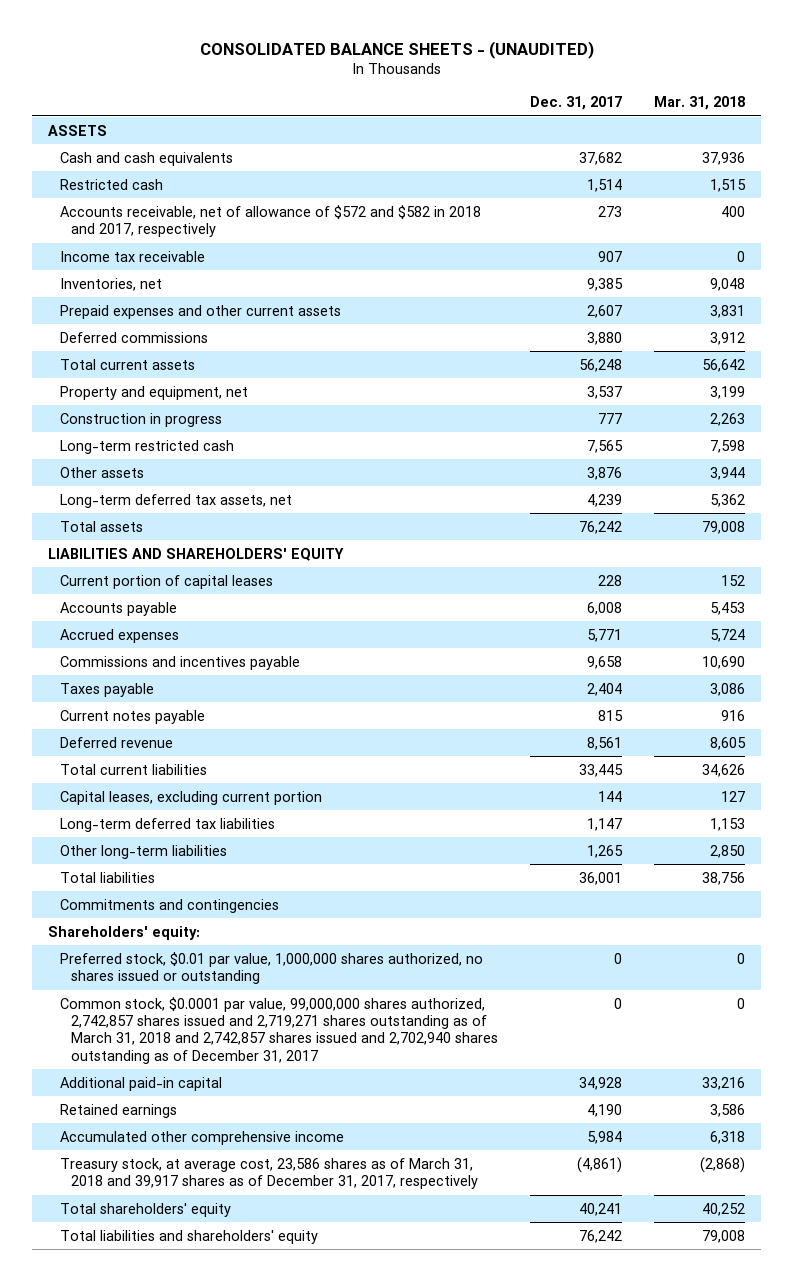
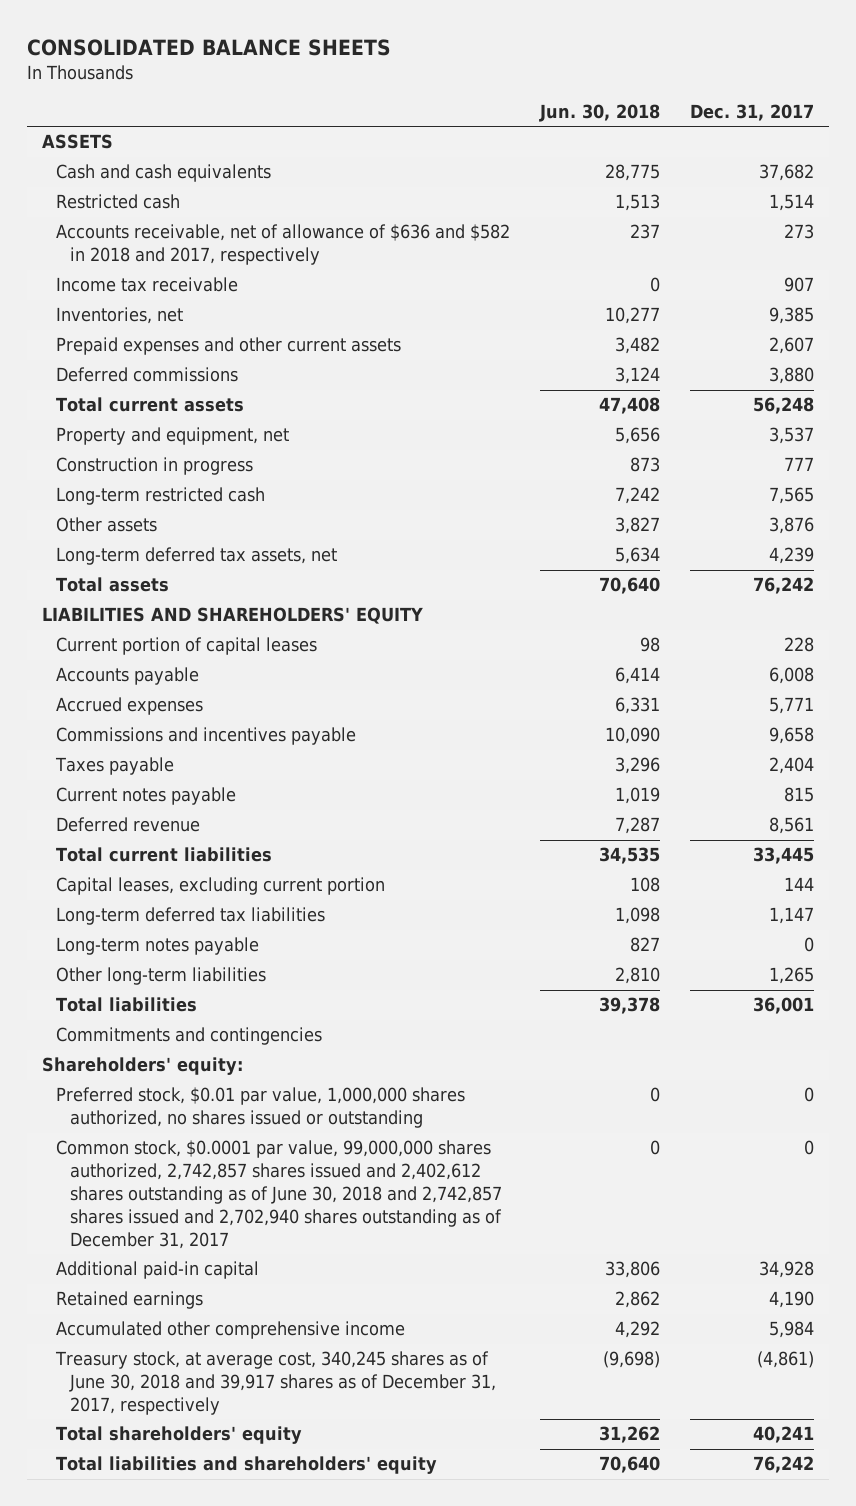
[199,40,594,59] CONSOLIDATED BALANCE SHEETS - (UNAUDITED) -> [27,38,392,56] CONSOLIDATED BALANCE SHEETS
[653,96,745,111] Mar. 31, 2018 -> none
none -> [538,103,660,122] Jun. 30, 2018
[59,204,481,238] Accounts receivable, net of allowance of $572 and $582 in 2018 and 2017, respectively -> [56,224,511,266] Accounts receivable, net of allowance of $636 and $582 in 2018 and 2017, respectively
none -> [56,937,260,956] Long-term notes payable
[59,996,499,1064] Common stock, $0.0001 par value, 99,000,000 shares authorized, 2,742,857 shares issued and 2,719,271 shares outstanding as of March 31, 2018 and 2,742,857 shares issued and 2,702,940 shares outstanding as of December 31, 2017 -> [56,1140,502,1249] Common stock, $0.0001 par value, 99,000,000 shares authorized, 2,742,857 shares issued and 2,402,612 shares outstanding as of June 30, 2018 and 2,742,857 shares issued and 2,702,940 shares outstanding as of December 31, 2017
[59,1157,479,1190] Treasury stock, at average cost, 23,586 shares as of March 31, 2018 and 39,917 shares as of December 31, 2017, respectively -> [55,1351,496,1415] Treasury stock, at average cost, 340,245 shares as of June 30, 2018 and 39,917 shares as of December 31, 2017, respectively

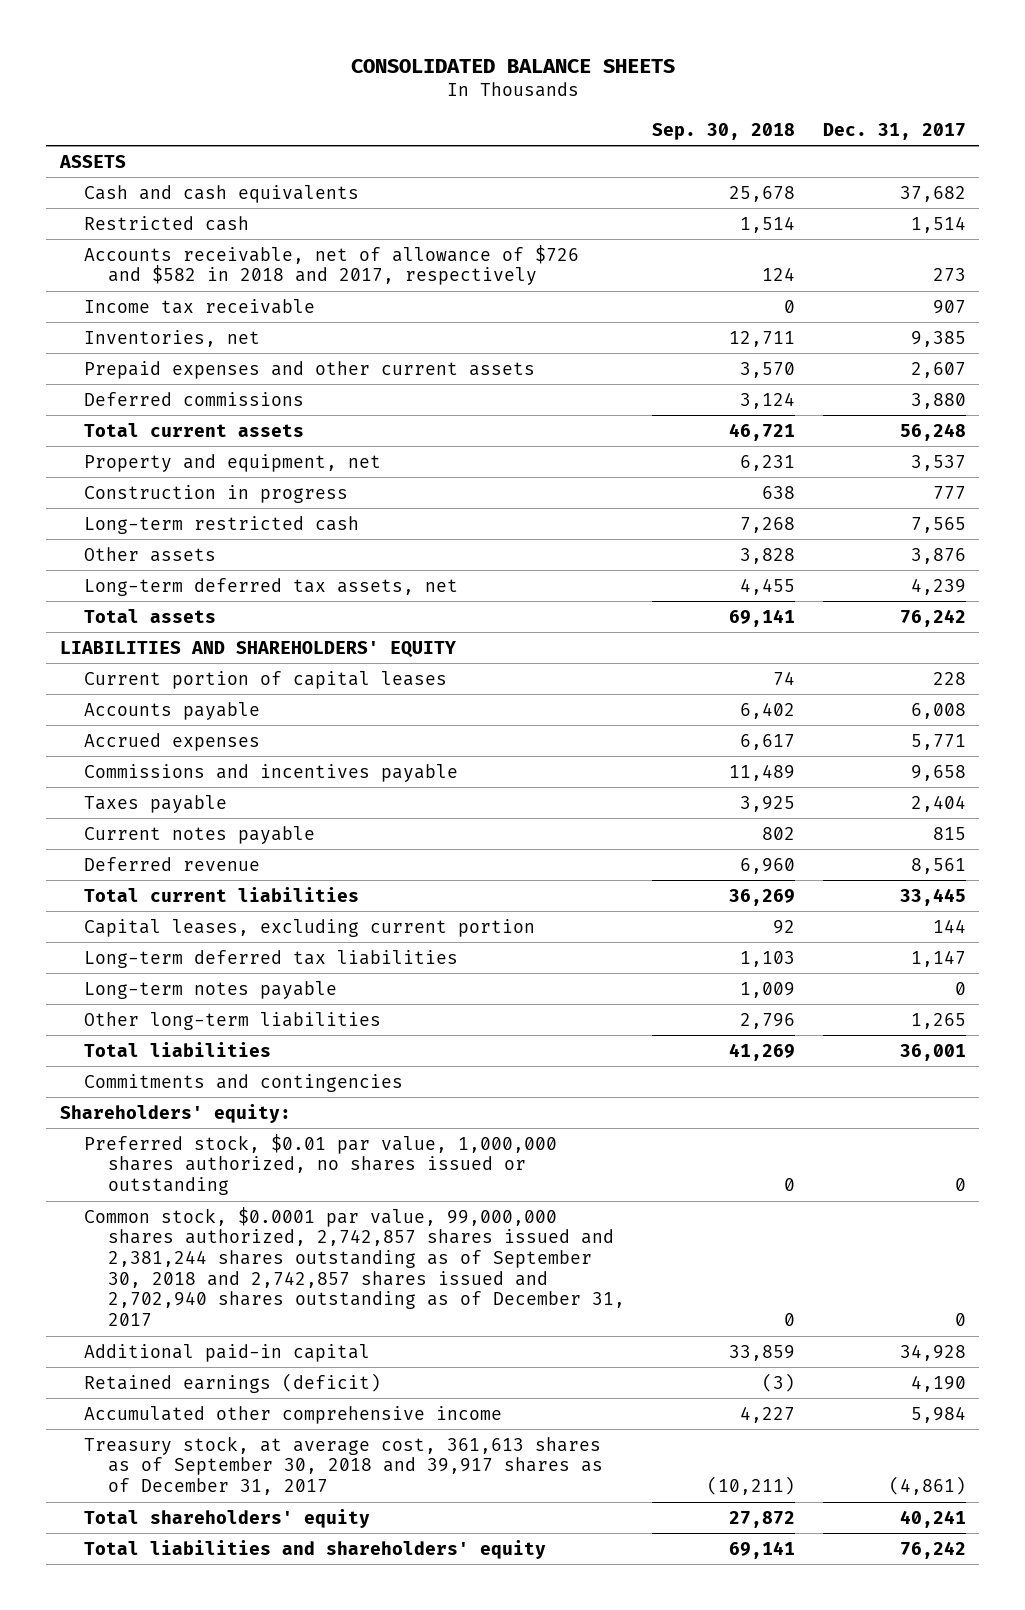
[538,103,660,122] Jun. 30, 2018 -> none
none -> [652,122,796,140] Sep. 30, 2018
[56,224,511,266] Accounts receivable, net of allowance of $636 and $582 in 2018 and 2017, respectively -> [83,244,579,286] Accounts receivable, net of allowance of $726 and $582 in 2018 and 2017, respectively
[56,1140,502,1249] Common stock, $0.0001 par value, 99,000,000 shares authorized, 2,742,857 shares issued and 2,402,612 shares outstanding as of June 30, 2018 and 2,742,857 shares issued and 2,702,940 shares outstanding as of December 31, 2017 -> [83,1206,626,1326] Common stock, $0.0001 par value, 99,000,000 shares authorized, 2,742,857 shares issued and 2,381,244 shares outstanding as of September 30, 2018 and 2,742,857 shares issued and 2,702,940 shares outstanding as of December 31, 2017
[56,1291,204,1310] Retained earnings -> [83,1372,381,1393] Retained earnings (deficit)
[55,1351,496,1415] Treasury stock, at average cost, 340,245 shares as of June 30, 2018 and 39,917 shares as of December 31, 2017, respectively -> [83,1435,604,1496] Treasury stock, at average cost, 361,613 shares as of September 30, 2018 and 39,917 shares as of December 31, 2017

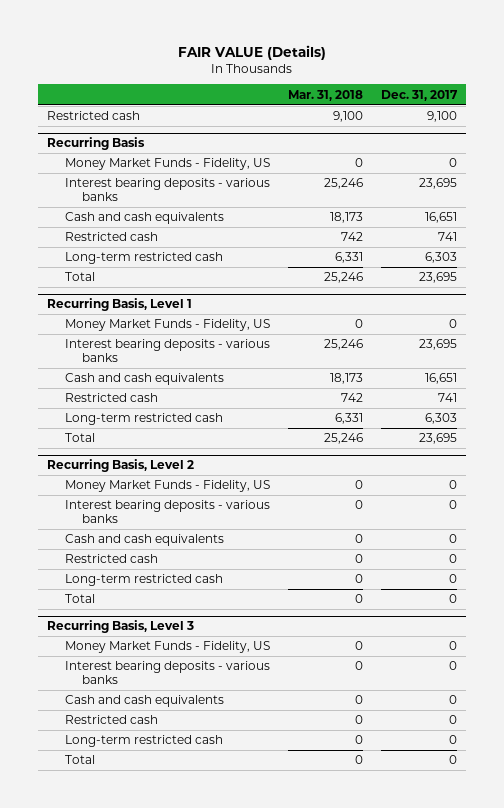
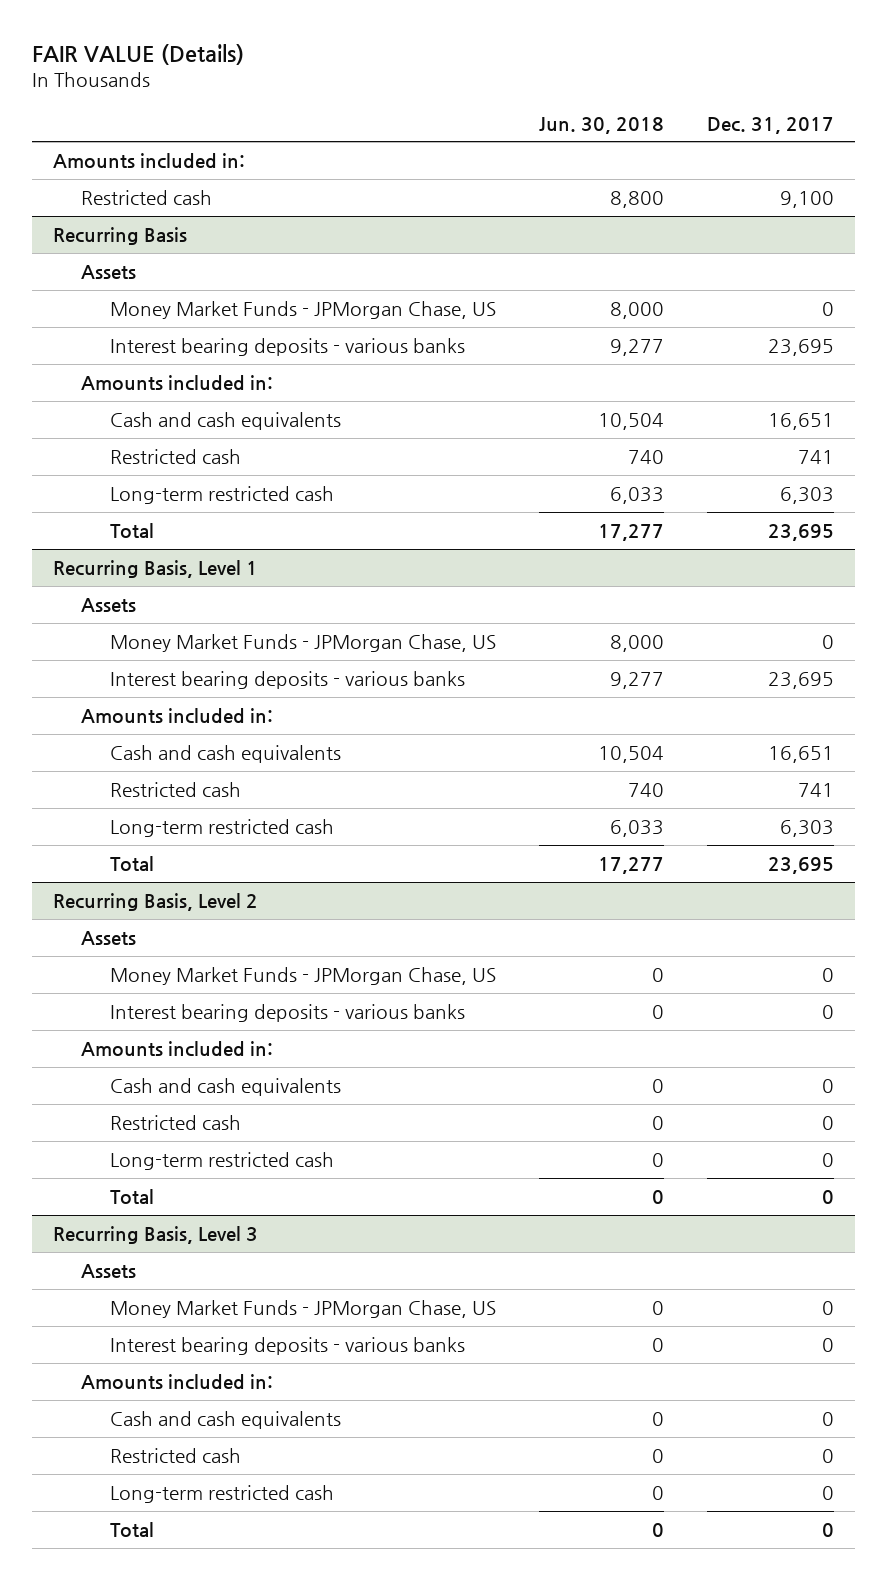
[287,89,363,101] Mar. 31, 2018 -> none
none -> [538,116,664,134] Jun. 30, 2018
none -> [53,152,246,169] Amounts included in:
none -> [81,264,137,279] Assets
[64,158,270,171] Money Market Funds - Fidelity, US -> [109,300,496,319] Money Market Funds - JPMorgan Chase, US
none -> [81,374,274,391] Amounts included in:
none -> [81,597,137,612] Assets
[64,319,270,332] Money Market Funds - Fidelity, US -> [109,633,496,652] Money Market Funds - JPMorgan Chase, US
none -> [81,707,274,724] Amounts included in:
none -> [81,930,137,945] Assets
[64,480,270,493] Money Market Funds - Fidelity, US -> [109,966,496,985] Money Market Funds - JPMorgan Chase, US
none -> [81,1040,274,1057] Amounts included in:
none -> [81,1263,137,1278] Assets
[64,641,270,654] Money Market Funds - Fidelity, US -> [109,1299,496,1318] Money Market Funds - JPMorgan Chase, US
none -> [81,1373,274,1390] Amounts included in:

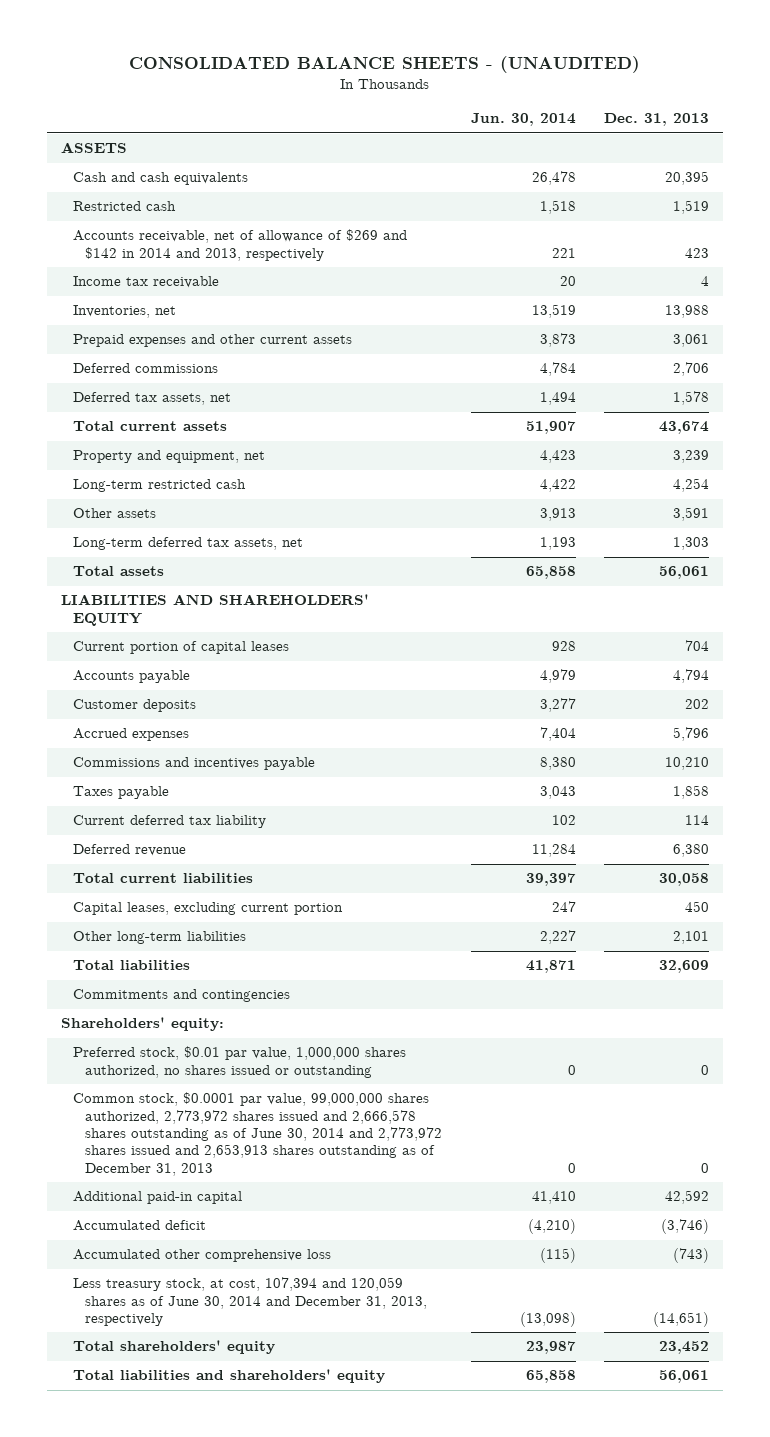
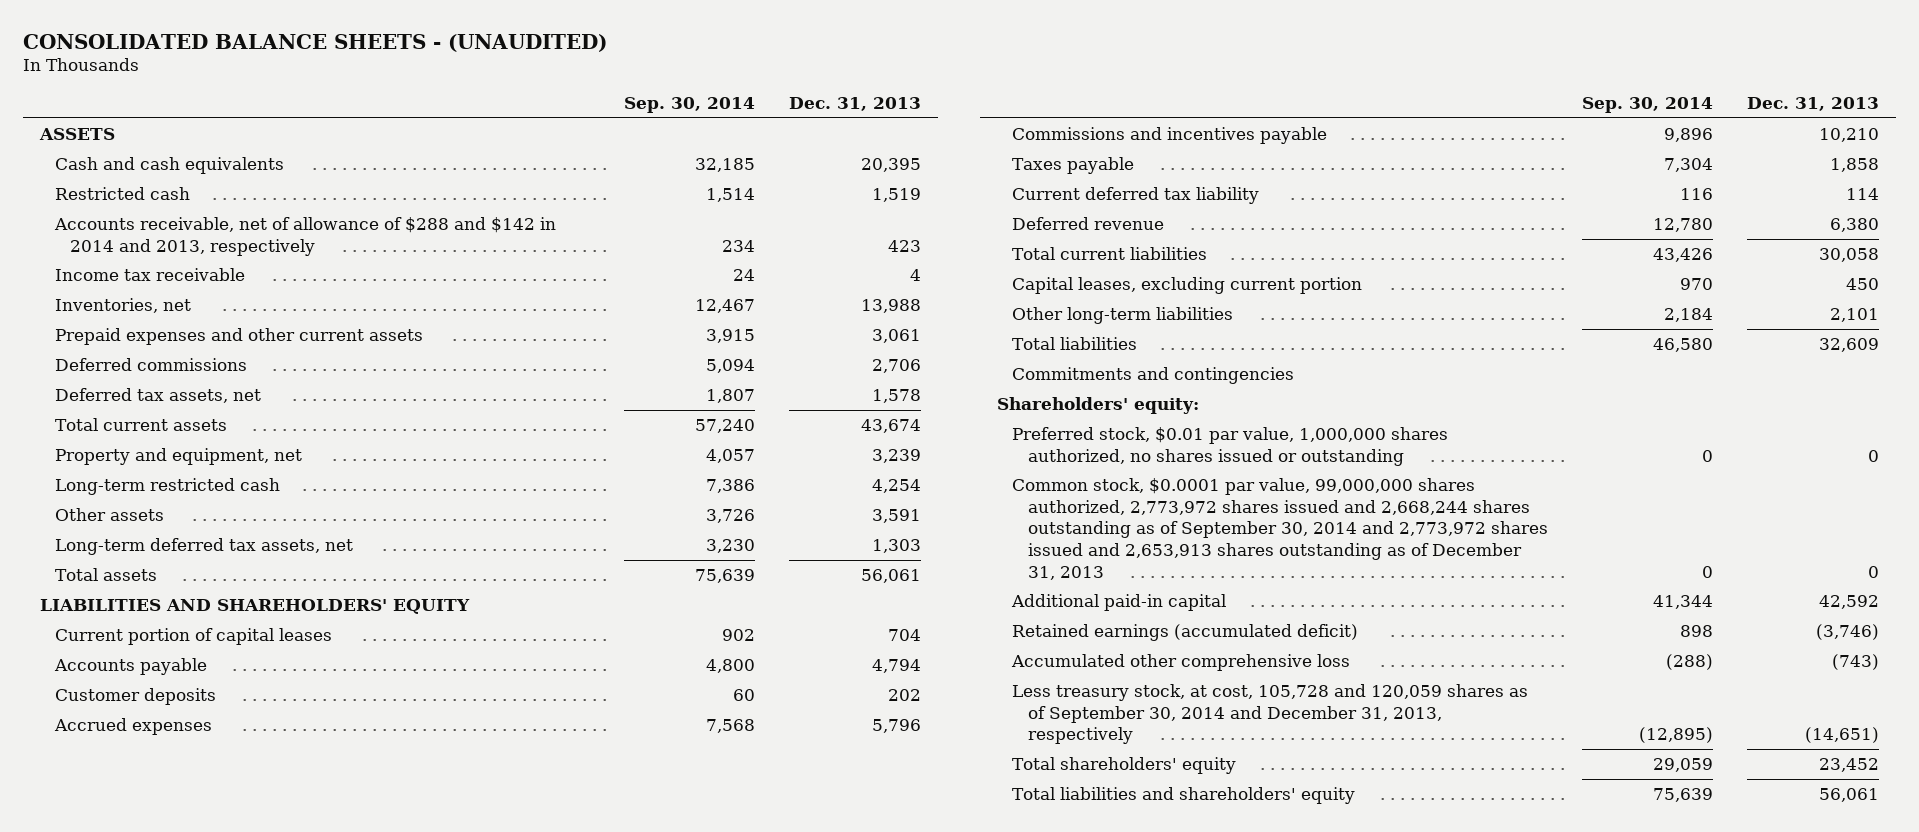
[470,113,576,127] Jun. 30, 2014 -> none
none -> [624,97,756,114] Sep. 30, 2014
[73,229,408,261] Accounts receivable, net of allowance of $269 and $142 in 2014 and 2013, respectively -> [53,216,556,256] Accounts receivable, net of allowance of $288 and $142 in 2014 and 2013, respectively
[73,1092,443,1176] Common stock, $0.0001 par value, 99,000,000 shares authorized, 2,773,972 shares issued and 2,666,578 shares outstanding as of June 30, 2014 and 2,773,972 shares issued and 2,653,913 shares outstanding as of December 31, 2013 -> [1012,477,1548,580] Common stock, $0.0001 par value, 99,000,000 shares authorized, 2,773,972 shares issued and 2,668,244 shares outstanding as of September 30, 2014 and 2,773,972 shares issued and 2,653,913 shares outstanding as of December 31, 2013
[73,1220,207,1232] Accumulated deficit -> [1012,623,1359,641] Retained earnings (accumulated deficit)
[73,1277,428,1327] Less treasury stock, at cost, 107,394 and 120,059 shares as of June 30, 2014 and December 31, 2013, respectively -> [1012,683,1529,745] Less treasury stock, at cost, 105,728 and 120,059 shares as of September 30, 2014 and December 31, 2013, respectively

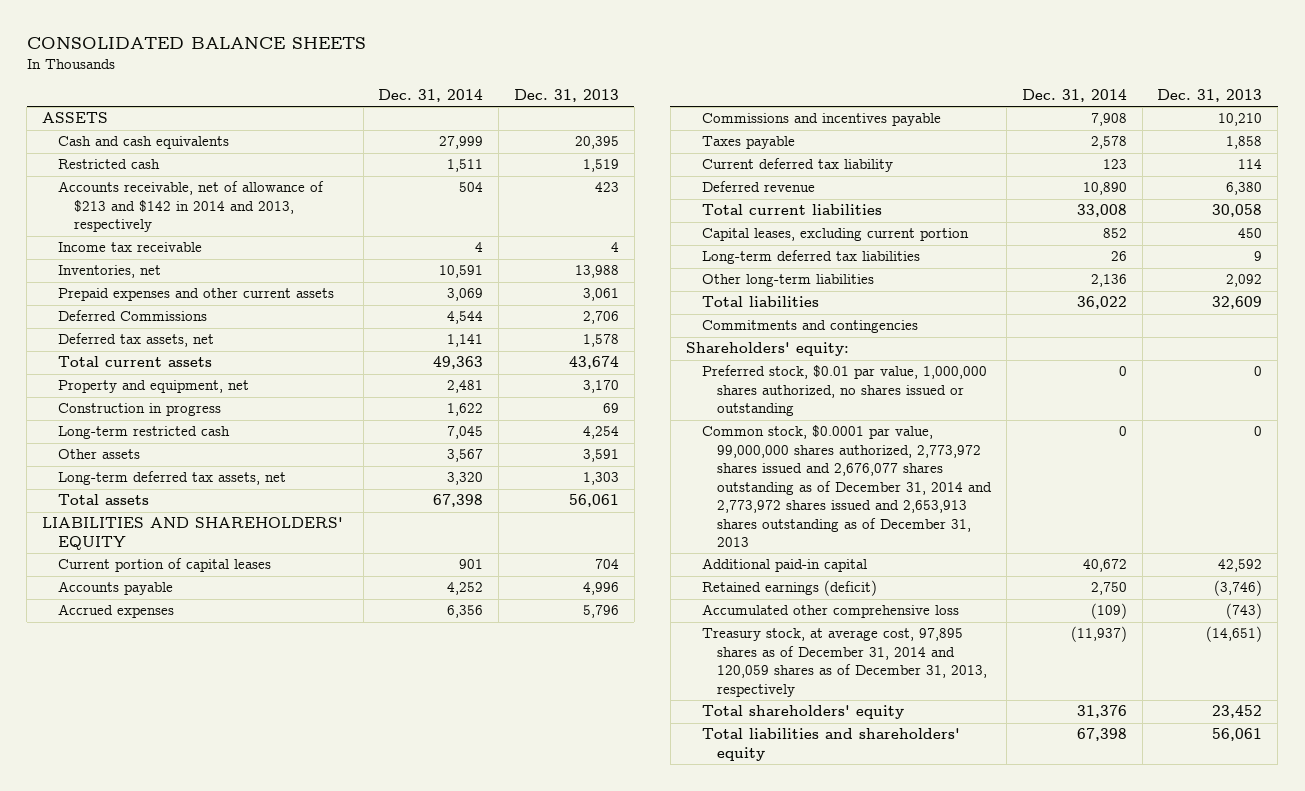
[22,33,607,52] CONSOLIDATED BALANCE SHEETS - (UNAUDITED) -> [26,37,366,50] CONSOLIDATED BALANCE SHEETS
[624,97,756,114] Sep. 30, 2014 -> none
none -> [378,88,484,102] Dec. 31, 2014
[53,216,556,256] Accounts receivable, net of allowance of $288 and $142 in 2014 and 2013, respectively -> [58,181,325,233] Accounts receivable, net of allowance of $213 and $142 in 2014 and 2013, respectively
[54,357,247,371] Deferred commissions -> [58,310,208,322] Deferred Commissions
[872,448,922,463] 3,239 -> [582,380,619,394] 3,170
none -> [58,403,222,417] Construction in progress
[54,687,216,705] Customer deposits -> none
[872,658,922,673] 4,794 -> [582,582,619,596] 4,996
none -> [701,250,920,265] Long-term deferred tax liabilities
[1829,307,1879,322] 2,101 -> [1226,274,1263,288] 2,092
[1012,477,1548,580] Common stock, $0.0001 par value, 99,000,000 shares authorized, 2,773,972 shares issued and 2,668,244 shares outstanding as of September 30, 2014 and 2,773,972 shares issued and 2,653,913 shares outstanding as of December 31, 2013 -> [701,425,993,547] Common stock, $0.0001 par value, 99,000,000 shares authorized, 2,773,972 shares issued and 2,676,077 shares outstanding as of December 31, 2014 and 2,773,972 shares issued and 2,653,913 shares outstanding as of December 31, 2013
[1012,623,1359,641] Retained earnings (accumulated deficit) -> [701,580,877,597] Retained earnings (deficit)
[1012,683,1529,745] Less treasury stock, at cost, 105,728 and 120,059 shares as of September 30, 2014 and December 31, 2013, respectively -> [701,628,988,697] Treasury stock, at average cost, 97,895 shares as of December 31, 2014 and 120,059 shares as of December 31, 2013, respectively

